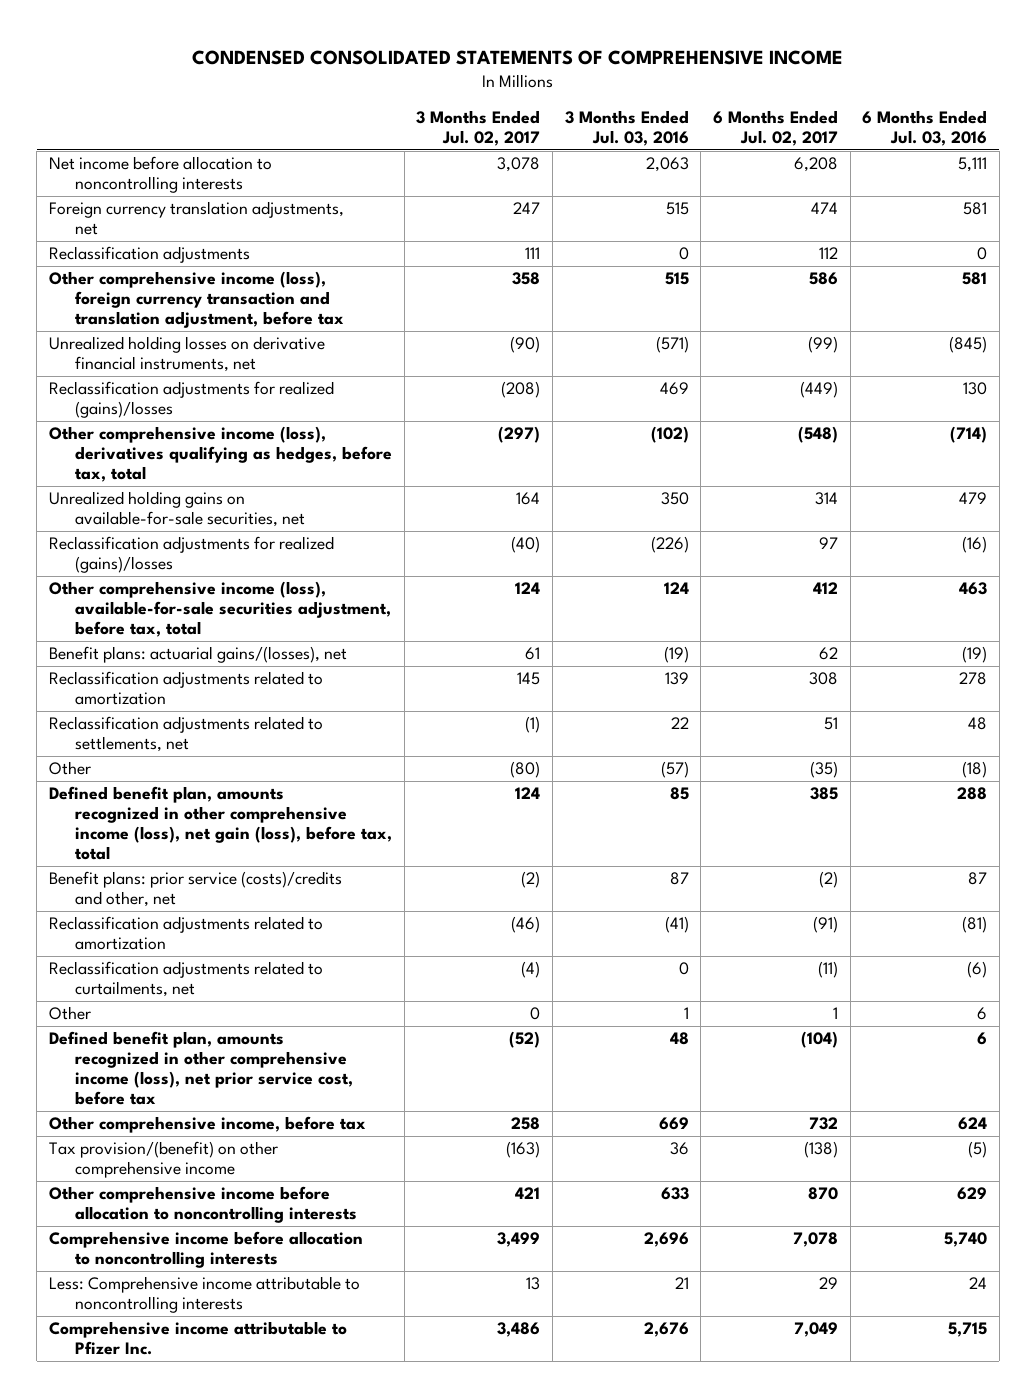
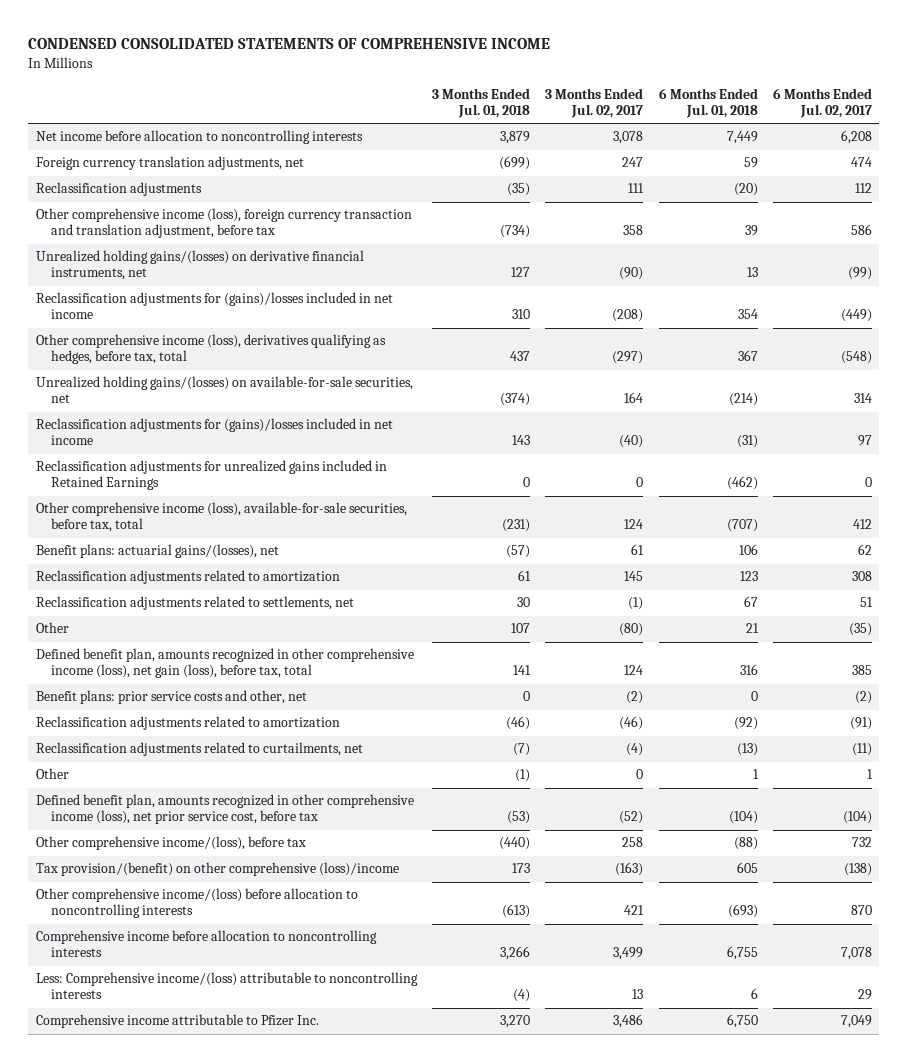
[564,109,689,146] 3 Months Ended Jul. 03, 2016 -> none
[862,109,988,146] 6 Months Ended Jul. 03, 2016 -> none
none -> [432,87,531,118] 3 Months Ended Jul. 01, 2018
none -> [658,87,758,118] 6 Months Ended Jul. 01, 2018
[48,336,325,373] Unrealized holding losses on derivative financial instruments, net -> [35,250,364,281] Unrealized holding gains/(losses) on derivative financial instruments, net
[48,381,334,419] Reclassification adjustments for realized (gains)/losses -> [35,292,393,320] Reclassification adjustments for (gains)/losses included in net income
[48,491,306,528] Unrealized holding gains on available-for-sale securities, net -> [35,376,413,404] Unrealized holding gains/(losses) on available-for-sale securities, net
[48,536,334,574] Reclassification adjustments for realized (gains)/losses -> [35,418,393,446] Reclassification adjustments for (gains)/losses included in net income
none -> [35,460,387,491] Reclassification adjustments for unrealized gains included in Retained Earnings
[48,581,392,638] Other comprehensive income (loss), available-for-sale securities adjustment, before tax, total -> [35,502,407,533] Other comprehensive income (loss), available-for-sale securities, before tax, total
[48,871,342,908] Benefit plans: prior service (costs)/credits and other, net -> [35,690,307,705] Benefit plans: prior service costs and other, net
[48,1116,366,1134] Other comprehensive income, before tax -> [35,836,306,851] Other comprehensive income/(loss), before tax
[48,1141,278,1179] Tax provision/(benefit) on other comprehensive income -> [35,862,399,877] Tax provision/(benefit) on other comprehensive (loss)/income
[48,1186,358,1224] Other comprehensive income before allocation to noncontrolling interests -> [35,888,358,919] Other comprehensive income/(loss) before allocation to noncontrolling interests
[48,1276,360,1314] Less: Comprehensive income attributable to noncontrolling interests -> [35,972,418,1000] Less: Comprehensive income/(loss) attributable to noncontrolling interests

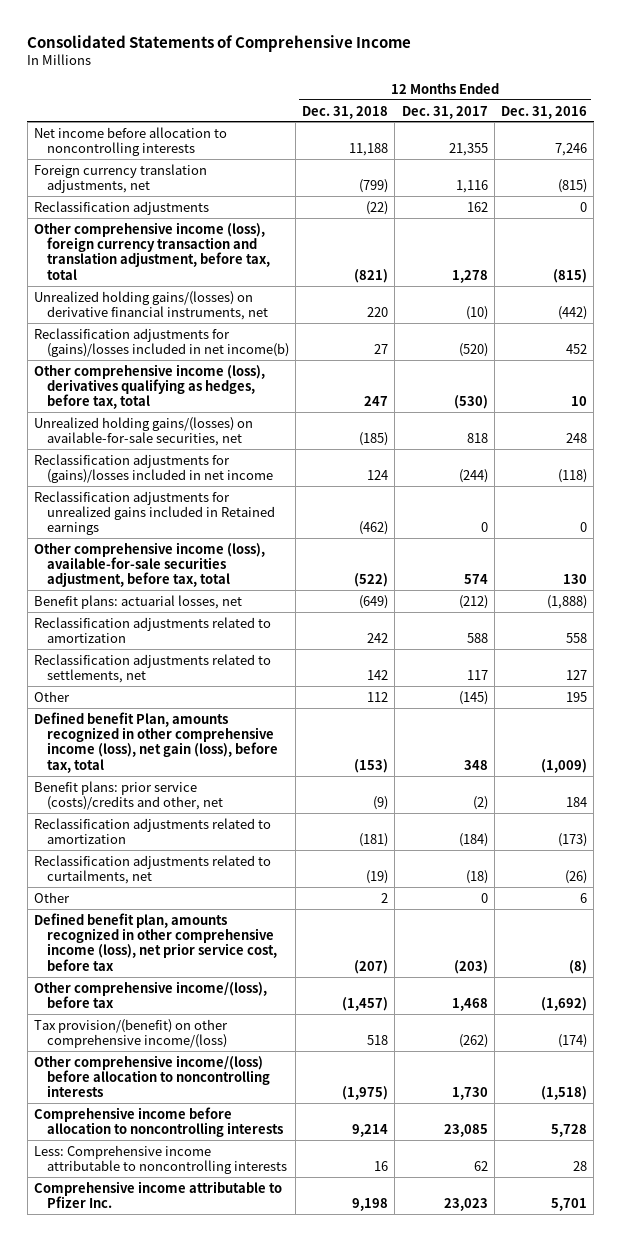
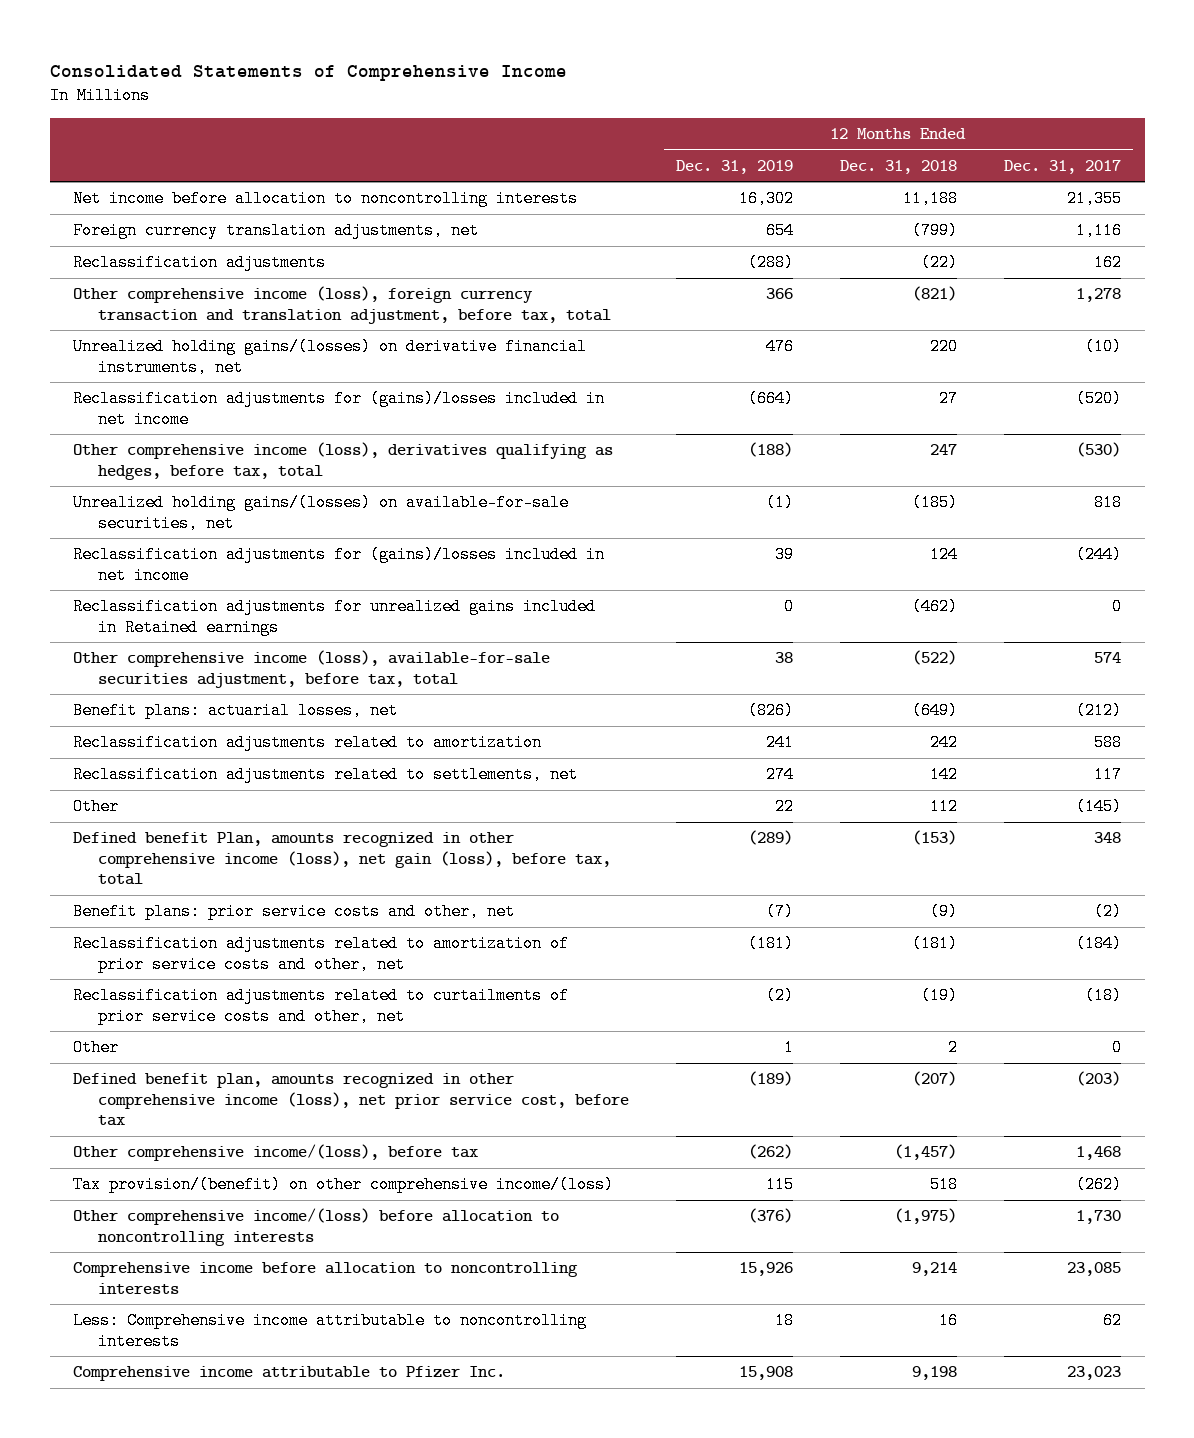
[501,105,588,119] Dec. 31, 2016 -> none
none -> [675,159,793,174] Dec. 31, 2019
[33,327,289,358] Reclassification adjustments for (gains)/losses included in net income(b) -> [73,390,606,428] Reclassification adjustments for (gains)/losses included in net income
[33,780,223,811] Benefit plans: prior service (costs)/credits and other, net -> [73,903,516,921] Benefit plans: prior service costs and other, net
[33,817,271,845] Reclassification adjustments related to amortization -> [73,935,570,973] Reclassification adjustments related to amortization of prior service costs and other, net
[33,854,271,885] Reclassification adjustments related to curtailments, net -> [73,987,570,1025] Reclassification adjustments related to curtailments of prior service costs and other, net

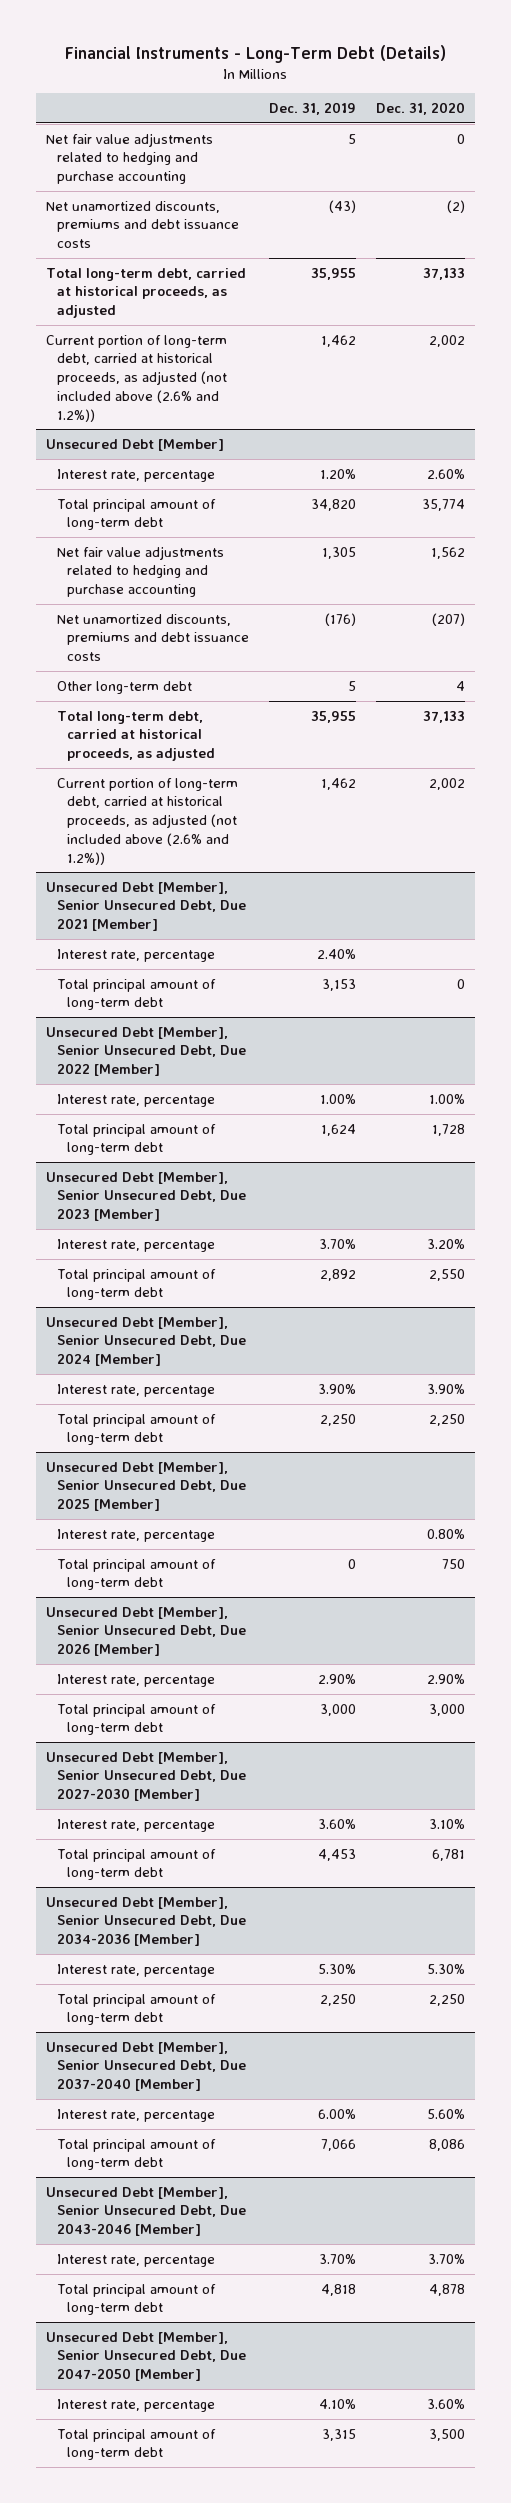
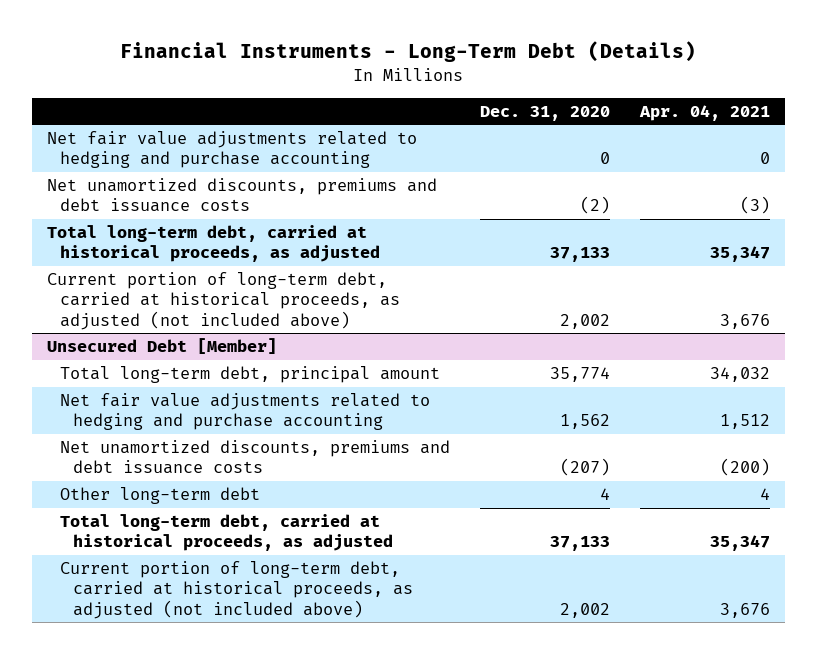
[269,102,357,116] Dec. 31, 2019 -> none
none -> [638,104,770,121] Apr. 04, 2021
[45,334,227,422] Current portion of long-term debt, carried at historical proceeds, as adjusted (not included above (2.6% and 1.2%)) -> [47,272,401,330] Current portion of long-term debt, carried at historical proceeds, as adjusted (not included above)
[56,468,215,482] Interest rate, percentage -> none
[56,498,216,531] Total principal amount of long-term debt -> [60,366,441,384] Total long-term debt, principal amount
[45,881,246,932] Unsecured Debt [Member], Senior Unsecured Debt, Due 2021 [Member] -> none
[56,948,215,962] Interest rate, percentage -> none
[56,978,216,1011] Total principal amount of long-term debt -> none
[45,1026,246,1077] Unsecured Debt [Member], Senior Unsecured Debt, Due 2022 [Member] -> none
[56,1093,215,1107] Interest rate, percentage -> none
[56,1123,216,1156] Total principal amount of long-term debt -> none
[45,1171,246,1222] Unsecured Debt [Member], Senior Unsecured Debt, Due 2023 [Member] -> none
[56,1238,215,1252] Interest rate, percentage -> none
[56,1268,216,1301] Total principal amount of long-term debt -> none
[45,1316,246,1367] Unsecured Debt [Member], Senior Unsecured Debt, Due 2024 [Member] -> none
[56,1383,215,1397] Interest rate, percentage -> none
[56,1413,216,1446] Total principal amount of long-term debt -> none
[45,1461,246,1512] Unsecured Debt [Member], Senior Unsecured Debt, Due 2025 [Member] -> none
[56,1528,215,1542] Interest rate, percentage -> none
[56,1558,216,1591] Total principal amount of long-term debt -> none
[45,1606,246,1657] Unsecured Debt [Member], Senior Unsecured Debt, Due 2026 [Member] -> none
[56,1673,215,1687] Interest rate, percentage -> none
[56,1703,216,1736] Total principal amount of long-term debt -> none
[45,1751,246,1802] Unsecured Debt [Member], Senior Unsecured Debt, Due 2027-2030 [Member] -> none
[56,1818,215,1832] Interest rate, percentage -> none
[56,1848,216,1881] Total principal amount of long-term debt -> none
[45,1896,246,1947] Unsecured Debt [Member], Senior Unsecured Debt, Due 2034-2036 [Member] -> none
[56,1963,215,1977] Interest rate, percentage -> none
[56,1993,216,2026] Total principal amount of long-term debt -> none
[45,2041,246,2092] Unsecured Debt [Member], Senior Unsecured Debt, Due 2037-2040 [Member] -> none
[56,2108,215,2122] Interest rate, percentage -> none
[56,2138,216,2171] Total principal amount of long-term debt -> none
[45,2186,246,2237] Unsecured Debt [Member], Senior Unsecured Debt, Due 2043-2046 [Member] -> none
[56,2253,215,2267] Interest rate, percentage -> none
[56,2283,216,2316] Total principal amount of long-term debt -> none
[45,2331,246,2382] Unsecured Debt [Member], Senior Unsecured Debt, Due 2047-2050 [Member] -> none
[56,2398,215,2412] Interest rate, percentage -> none
[56,2428,216,2461] Total principal amount of long-term debt -> none
[56,777,238,865] Current portion of long-term debt, carried at historical proceeds, as adjusted (not included above (2.6% and 1.2%)) -> [60,561,414,619] Current portion of long-term debt, carried at historical proceeds, as adjusted (not included above)

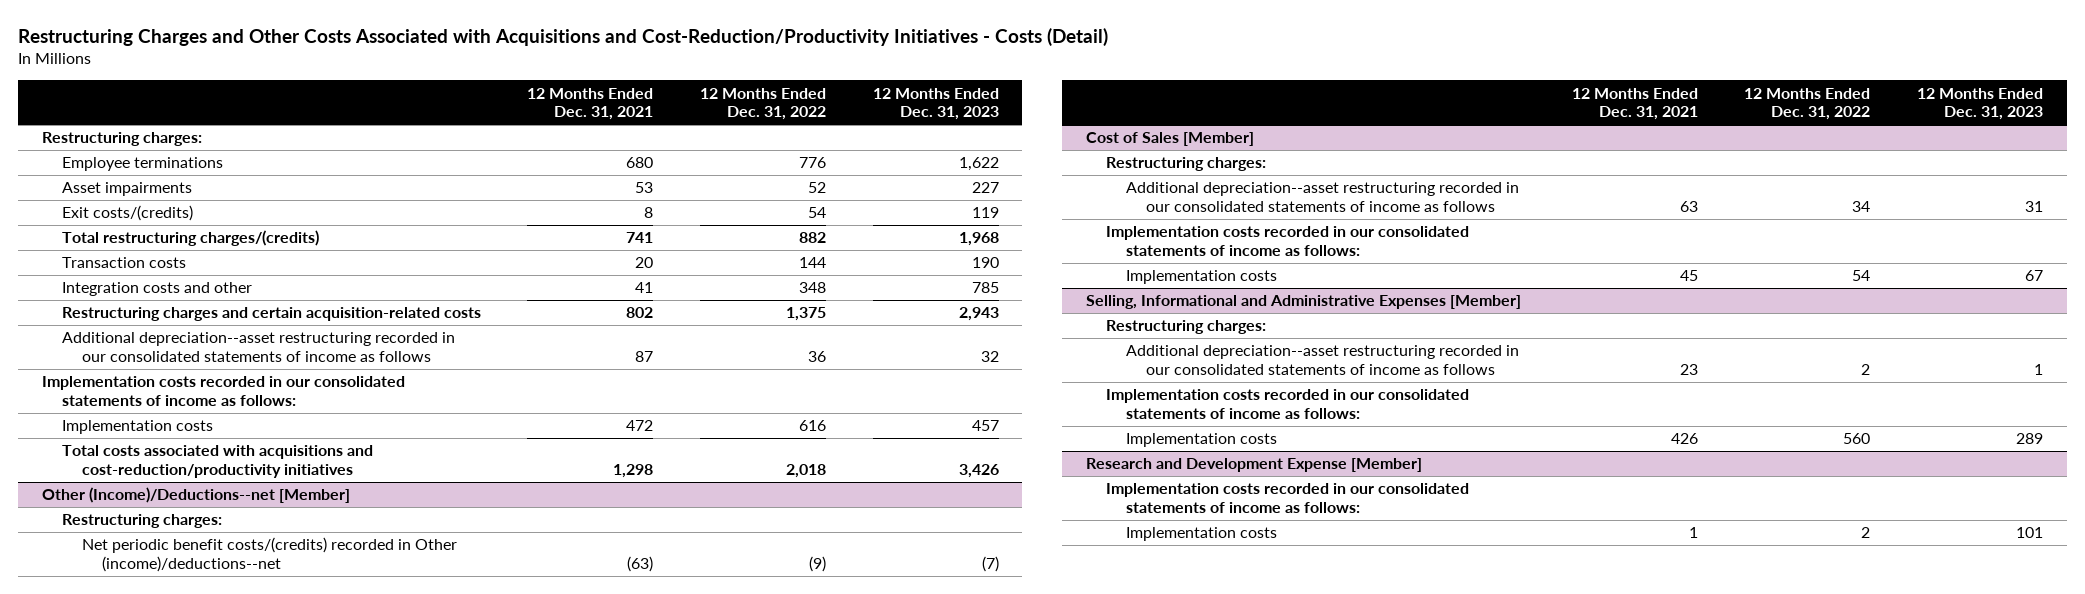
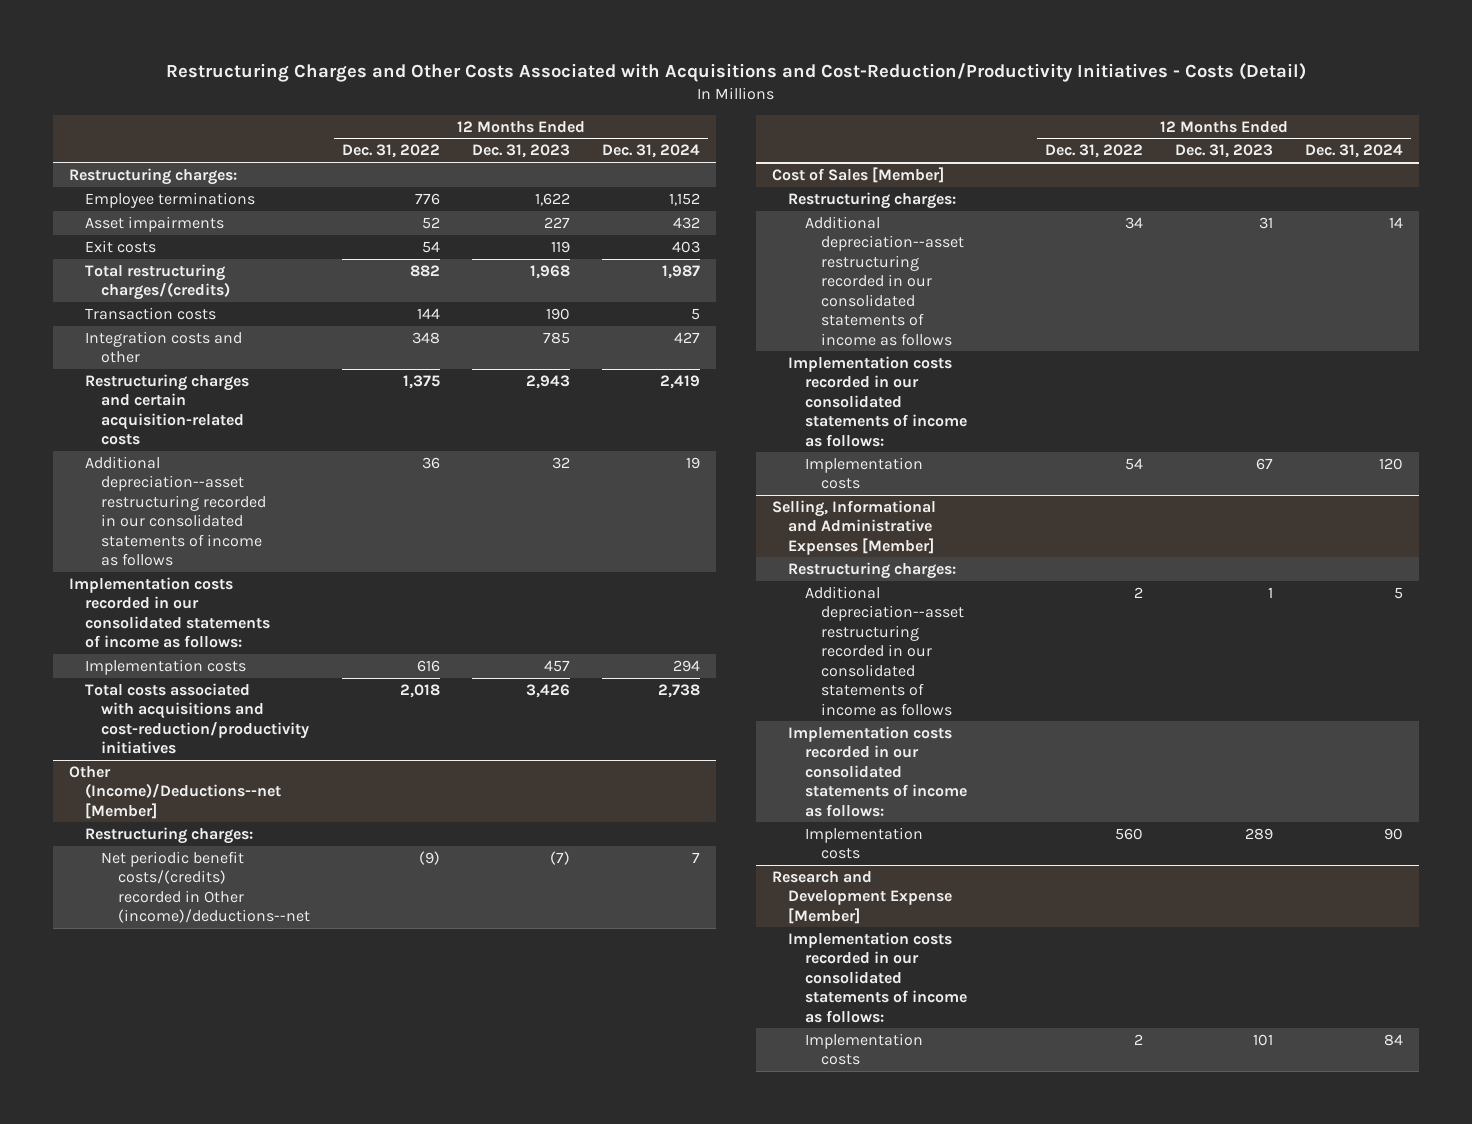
[527,87,654,121] 12 Months Ended Dec. 31, 2021 -> none
none -> [601,144,700,159] Dec. 31, 2024
[61,205,193,222] Exit costs/(credits) -> [84,239,156,253] Exit costs

